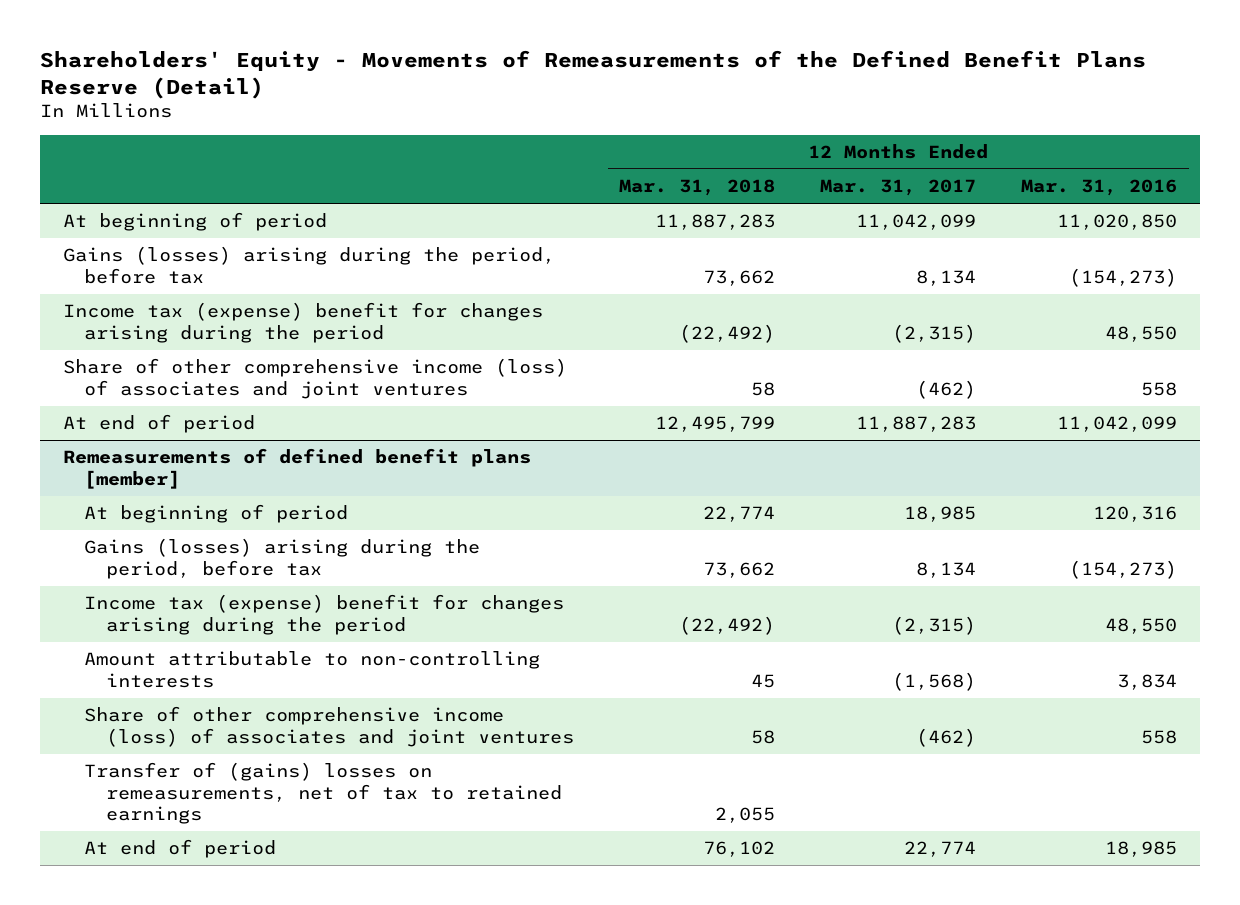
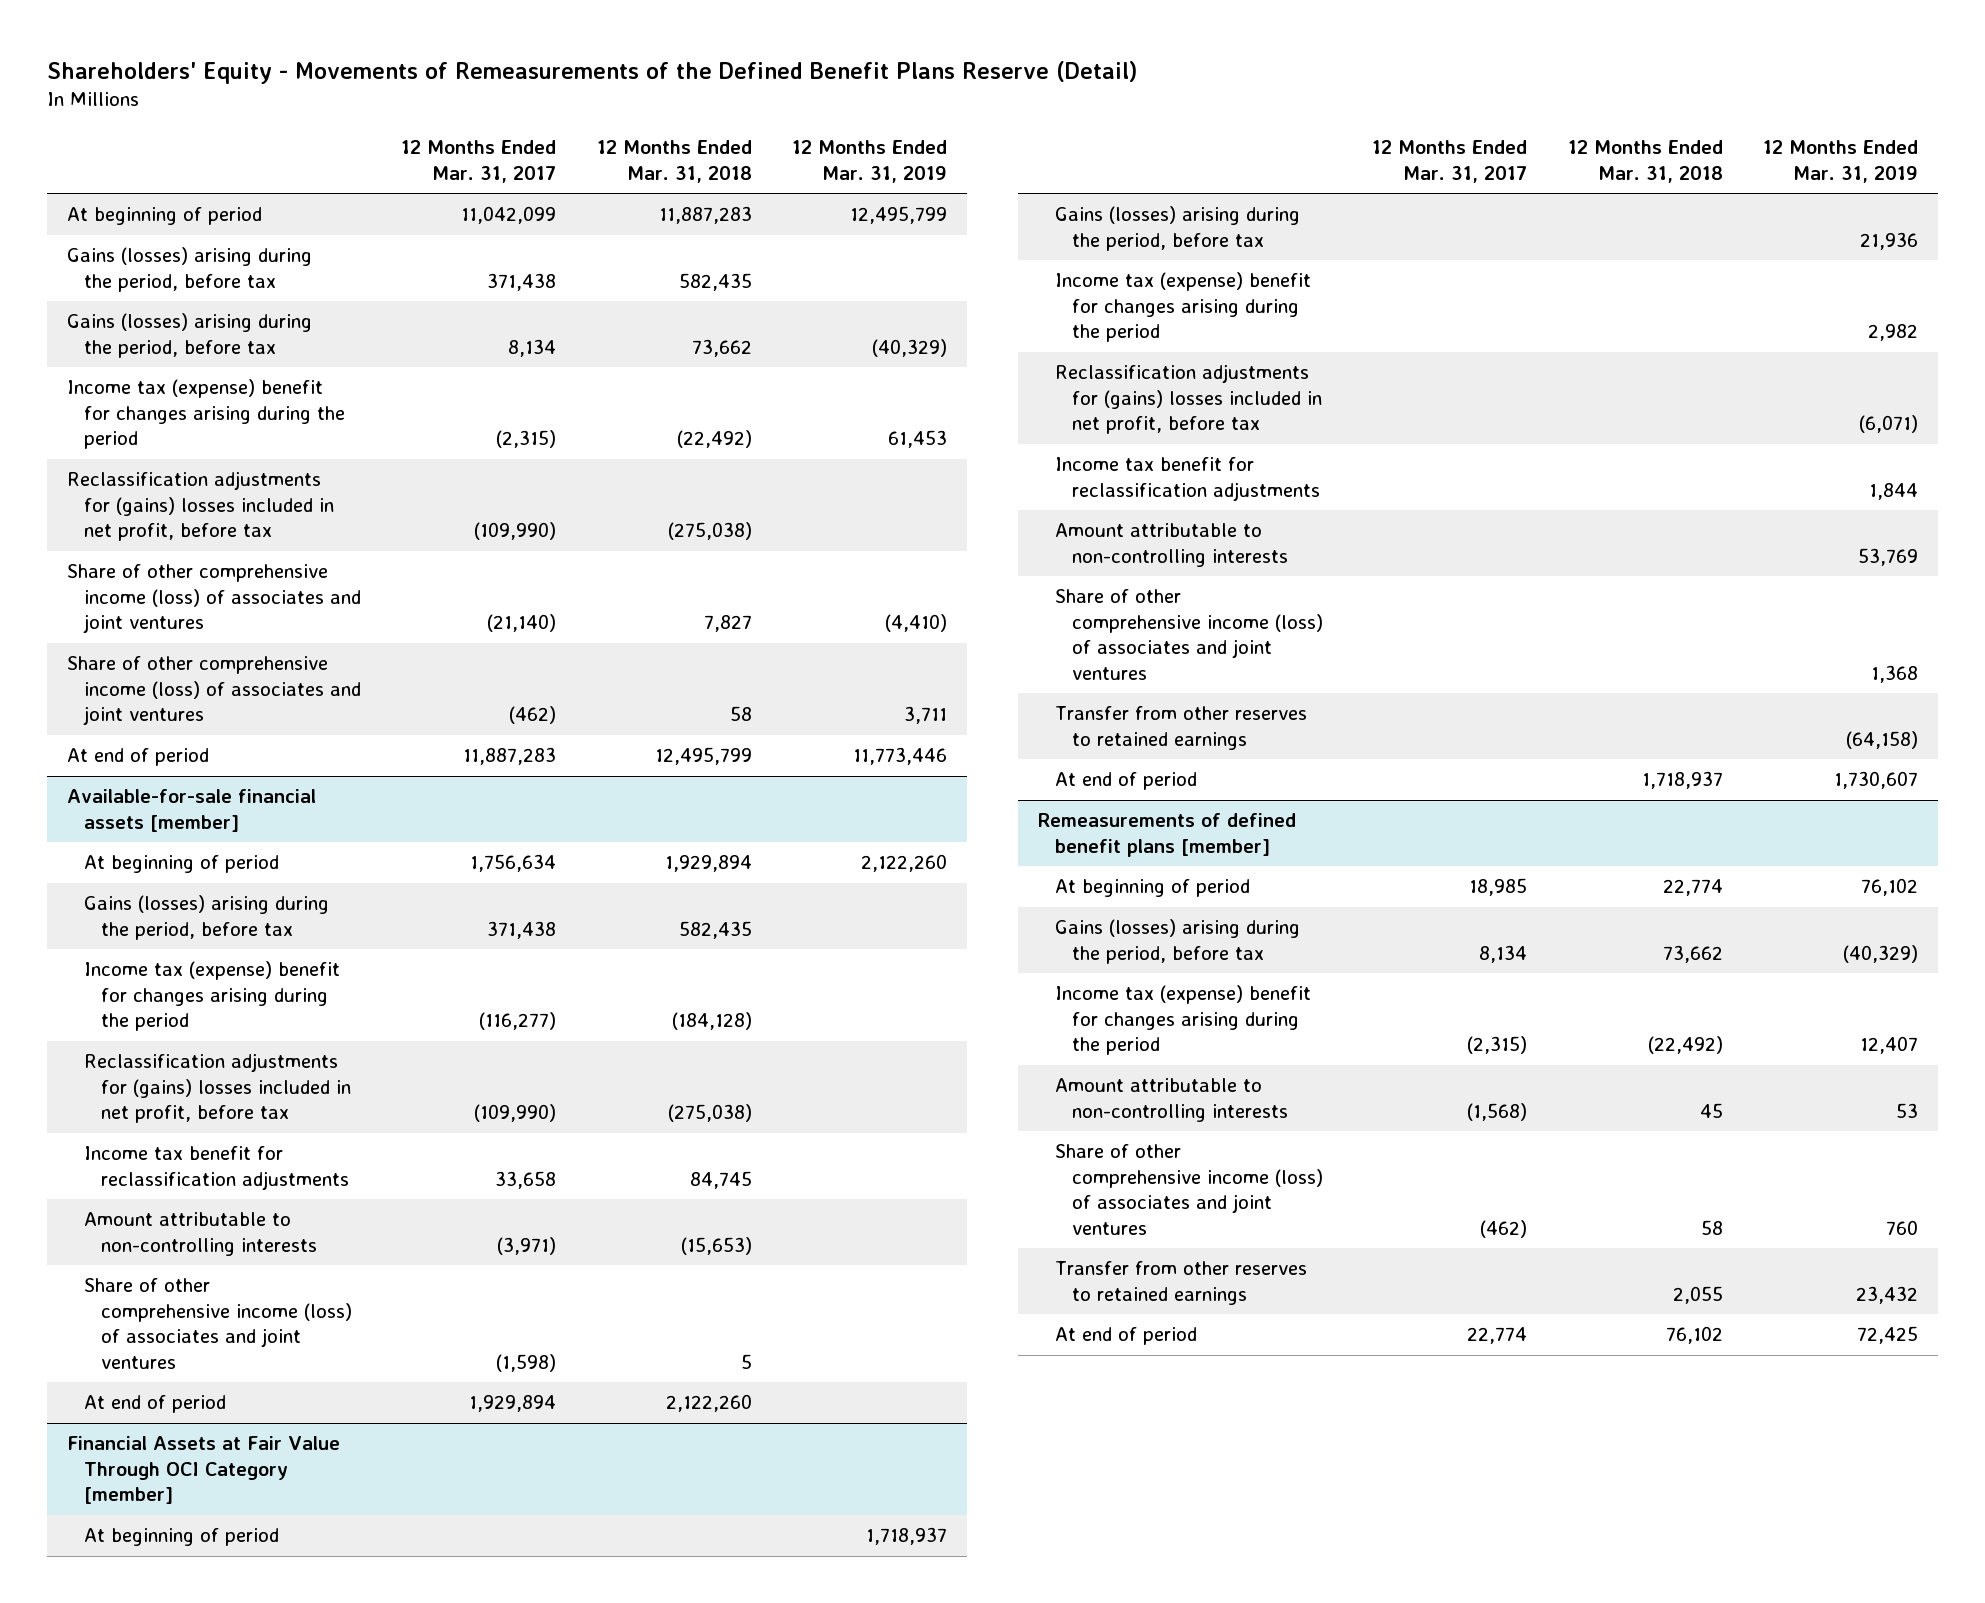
[1021,179,1178,197] Mar. 31, 2016 -> none
none -> [791,140,947,183] 12 Months Ended Mar. 31, 2019
none -> [67,247,313,292] Gains (losses) arising during the period, before tax
none -> [67,471,335,542] Reclassification adjustments for (gains) losses included in net profit, before tax
none -> [67,564,362,634] Share of other comprehensive income (loss) of associates and joint ventures
none -> [67,789,317,832] Available-for-sale financial assets [member]
none -> [84,855,280,874] At beginning of period
none -> [84,895,330,940] Gains (losses) arising during the period, before tax
none -> [84,961,341,1032] Income tax (expense) benefit for changes arising during the period
none -> [84,1053,352,1124] Reclassification adjustments for (gains) losses included in net profit, before tax
none -> [84,1146,350,1190] Income tax benefit for reclassification adjustments
none -> [84,1212,318,1256] Amount attributable to non-controlling interests
none -> [84,1278,353,1369] Share of other comprehensive income (loss) of associates and joint ventures
none -> [84,1395,227,1414] At end of period
none -> [67,1436,341,1505] Financial Assets at Fair Value Through OCI Category [member]
none -> [84,1528,280,1547] At beginning of period
none -> [1055,206,1301,251] Gains (losses) arising during the period, before tax
none -> [1055,272,1312,343] Income tax (expense) benefit for changes arising during the period
none -> [1055,364,1323,435] Reclassification adjustments for (gains) losses included in net profit, before tax
none -> [1055,457,1321,501] Income tax benefit for reclassification adjustments
none -> [1055,523,1289,567] Amount attributable to non-controlling interests
none -> [1055,589,1324,680] Share of other comprehensive income (loss) of associates and joint ventures
none -> [1055,706,1308,750] Transfer from other reserves to retained earnings
none -> [1055,772,1198,791] At end of period
[84,762,562,825] Transfer of (gains) losses on remeasurements, net of tax to retained earnings -> [1055,1261,1308,1305] Transfer from other reserves to retained earnings

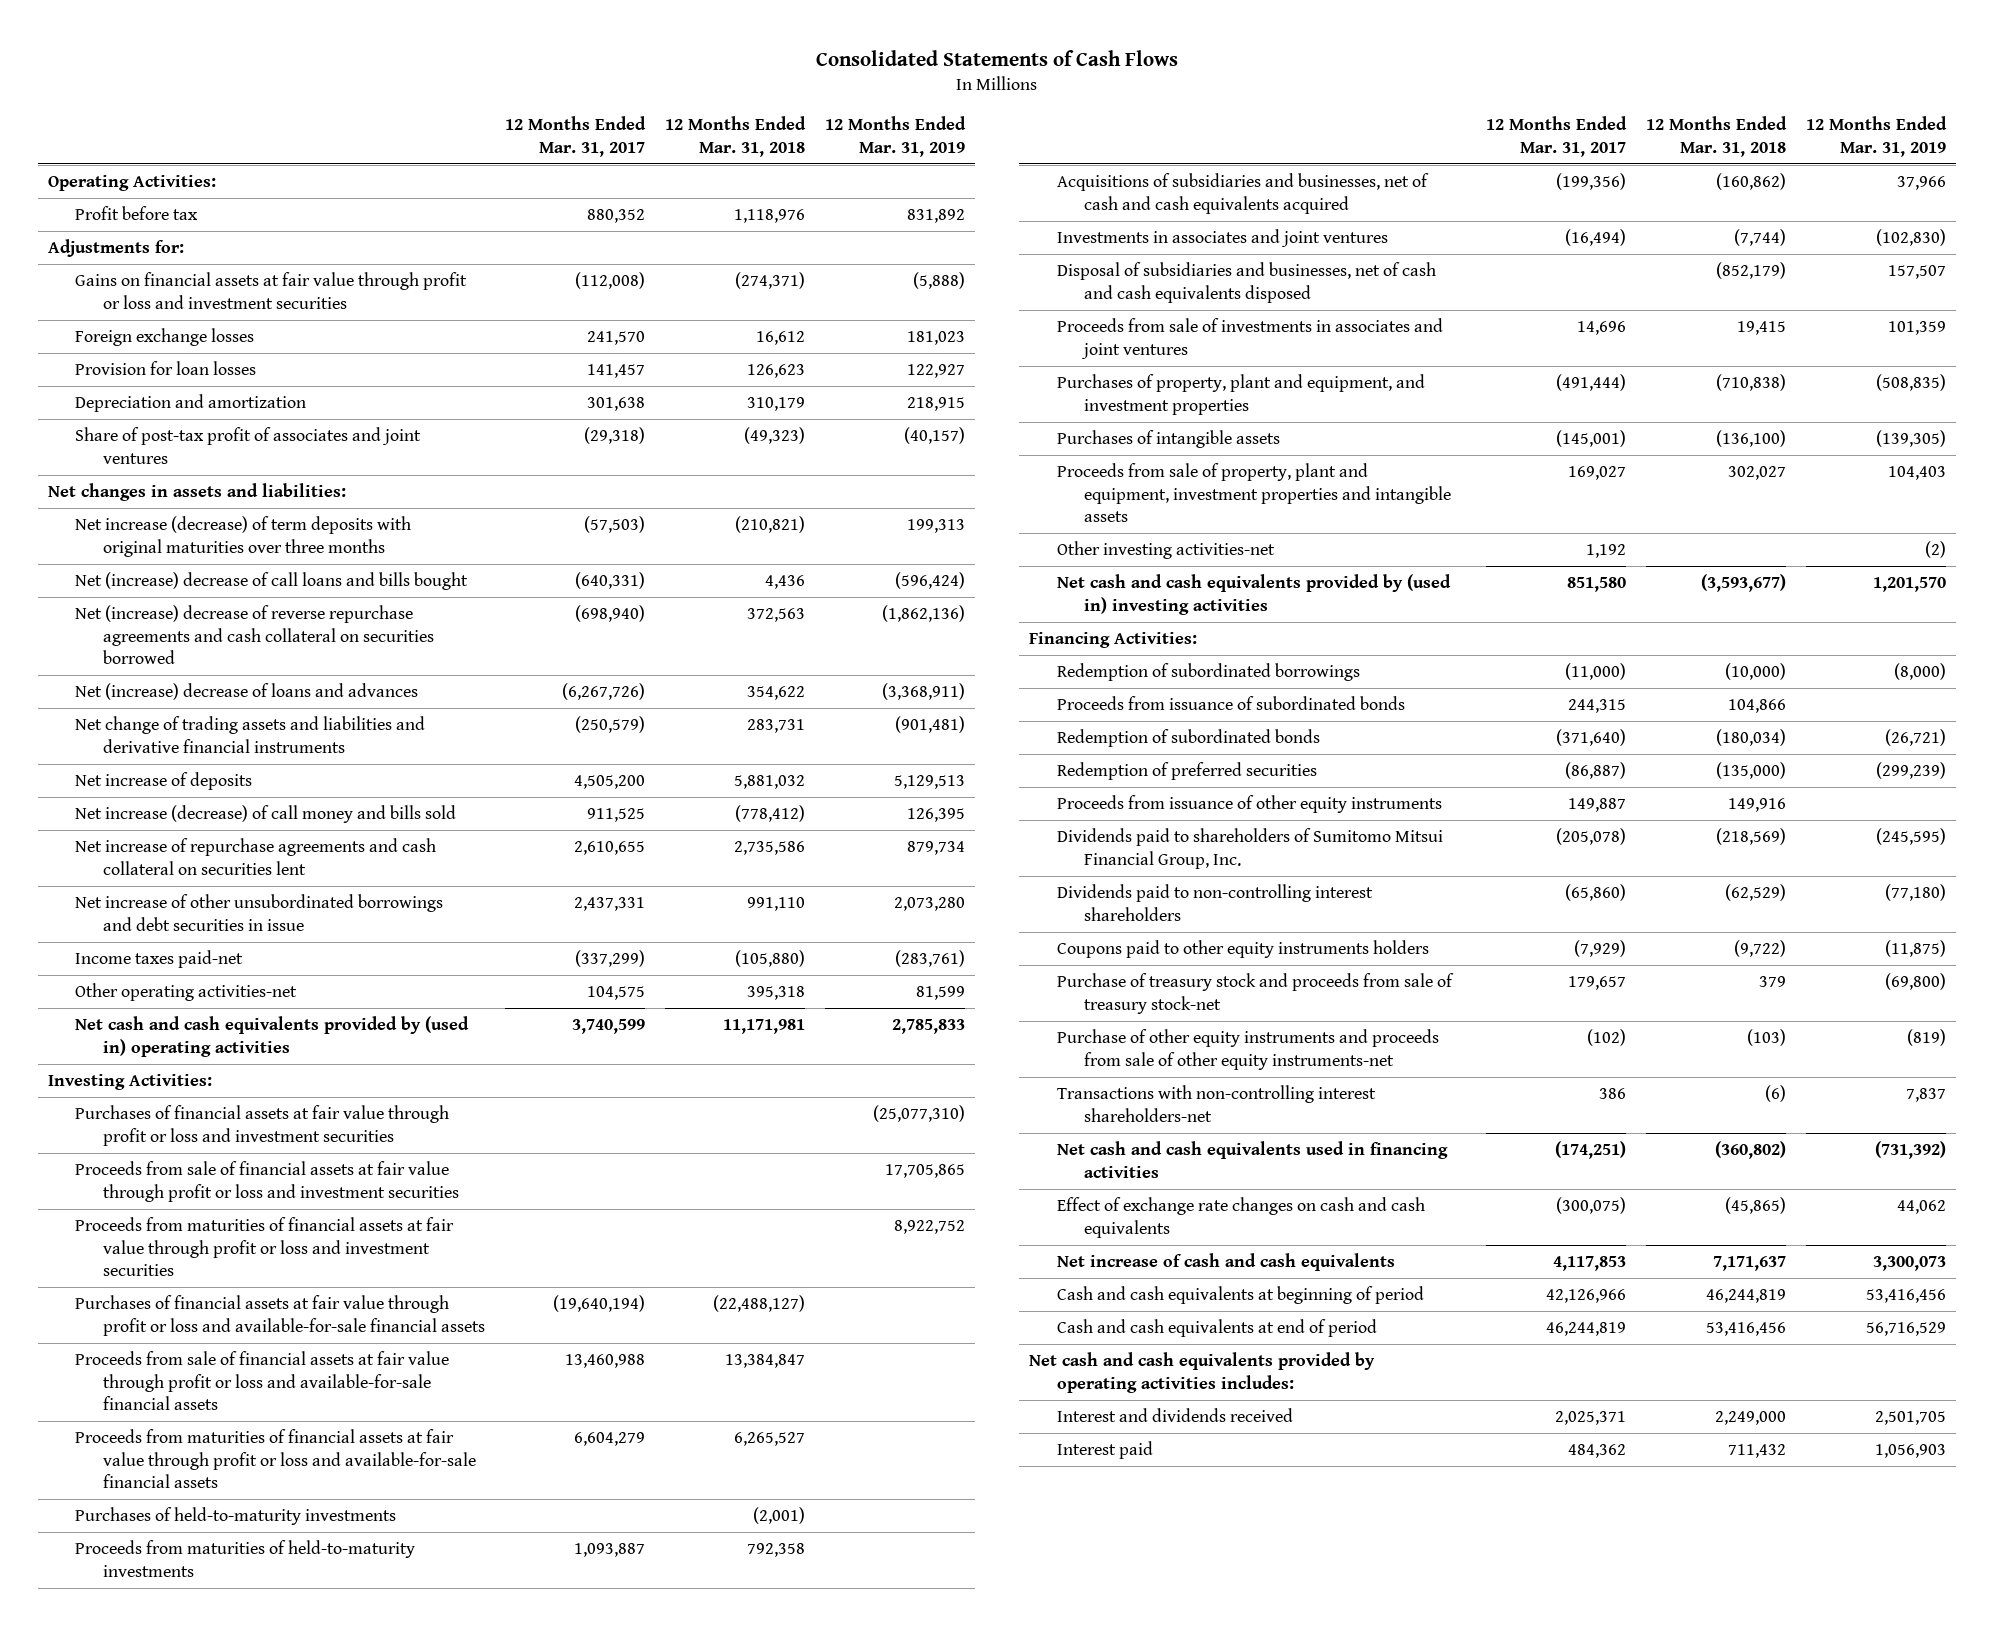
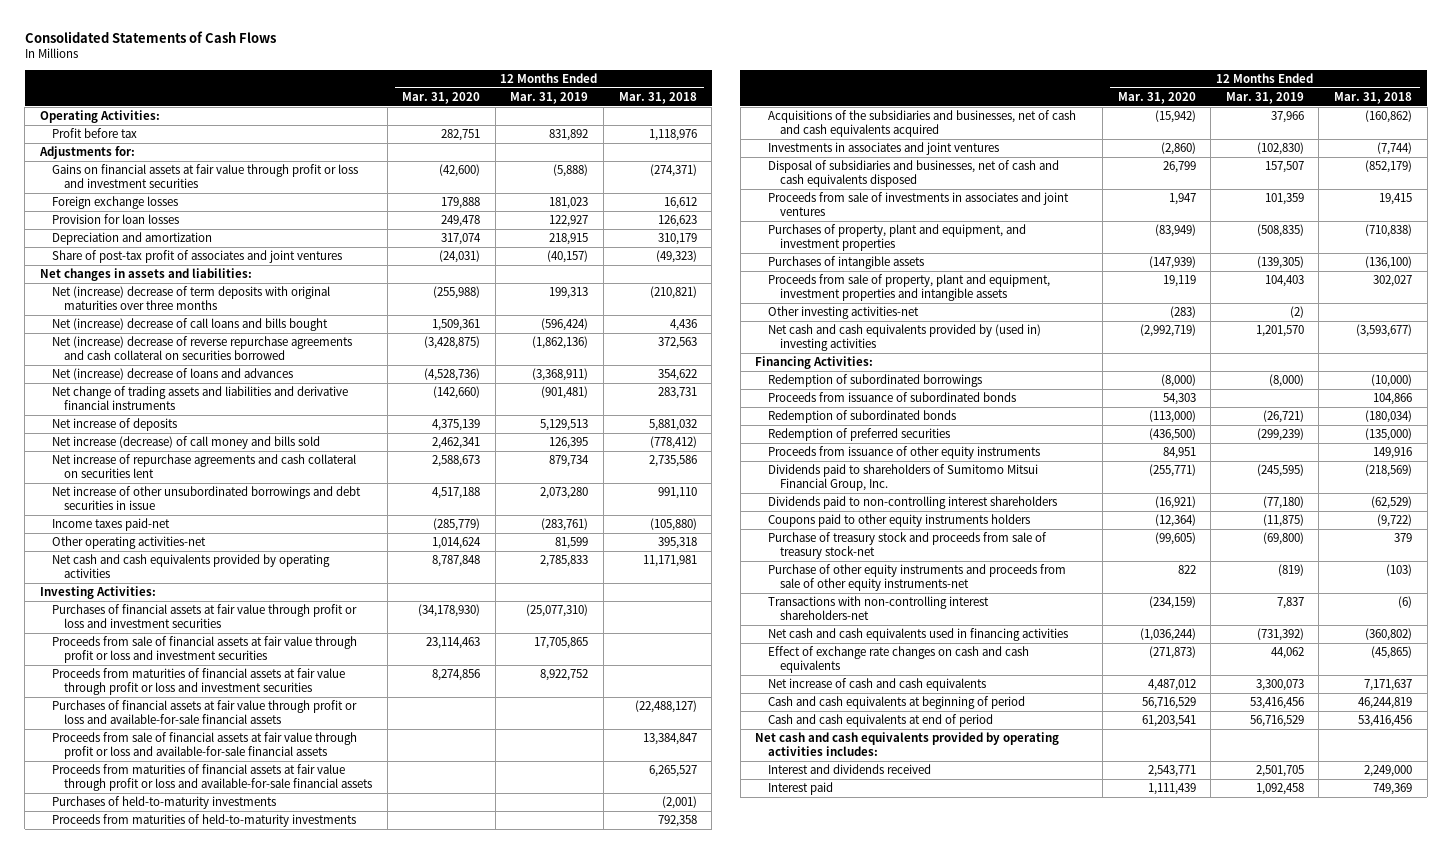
[504,116,646,157] 12 Months Ended Mar. 31, 2017 -> none
none -> [402,92,481,105] Mar. 31, 2020
[75,516,412,557] Net increase (decrease) of term deposits with original maturities over three months -> [52,286,331,310] Net (increase) decrease of term deposits with original maturities over three months
[75,1016,470,1057] Net cash and cash equivalents provided by (used in) operating activities -> [52,554,331,578] Net cash and cash equivalents provided by operating activities
[1056,173,1429,214] Acquisitions of subsidiaries and businesses, net of cash and cash equivalents acquired -> [767,110,1076,137] Acquisitions of the subsidiaries and businesses, net of cash and cash equivalents acquired
[1728,1444,1787,1459] 711,432 -> [1372,783,1412,796] 749,369
[1875,1444,1947,1459] 1,056,903 -> [1255,783,1304,796] 1,092,458

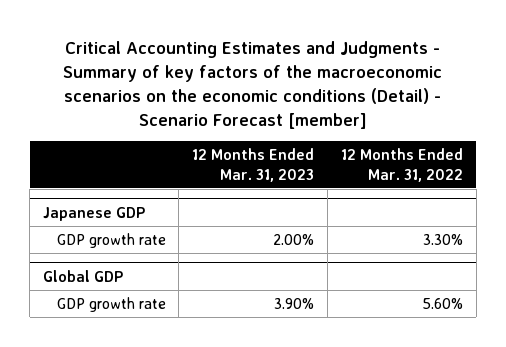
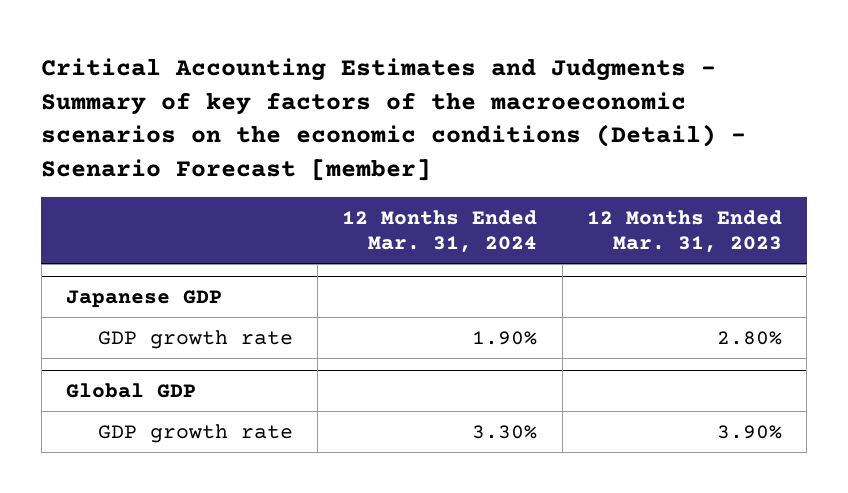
[340,147,463,182] 12 Months Ended Mar. 31, 2022 -> none
none -> [342,210,538,253] 12 Months Ended Mar. 31, 2024
[273,233,315,245] 2.00% -> [717,330,783,345] 2.80%

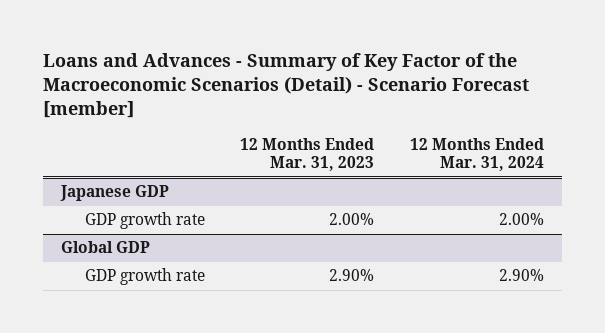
[41,58,747,181] Critical Accounting Estimates and Judgments - Summary of key factors of the macroeconomic scenarios on the economic conditions (Detail) - Scenario Forecast [member] -> [42,52,529,118] Loans and Advances - Summary of Key Factor of the Macroeconomic Scenarios (Detail) - Scenario Forecast [member]
[472,330,538,345] 1.90% -> [499,213,545,226] 2.00%
[717,330,783,345] 2.80% -> [329,213,375,226] 2.00%
[472,424,538,439] 3.30% -> [499,269,545,282] 2.90%
[717,424,783,439] 3.90% -> [329,269,375,282] 2.90%

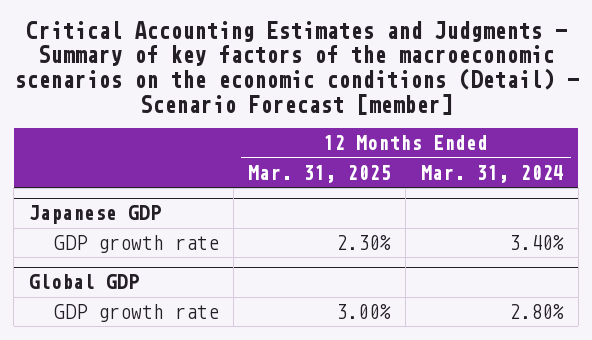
[42,52,529,118] Loans and Advances - Summary of Key Factor of the Macroeconomic Scenarios (Detail) - Scenario Forecast [member] -> [14,20,580,115] Critical Accounting Estimates and Judgments - Summary of key factors of the macroeconomic scenarios on the economic conditions (Detail) - Scenario Forecast [member]
[240,137,375,172] 12 Months Ended Mar. 31, 2023 -> none
none -> [248,164,392,183] Mar. 31, 2025
[499,213,545,226] 2.00% -> [508,235,564,251] 3.40%
[499,269,545,282] 2.90% -> [508,304,564,320] 2.80%

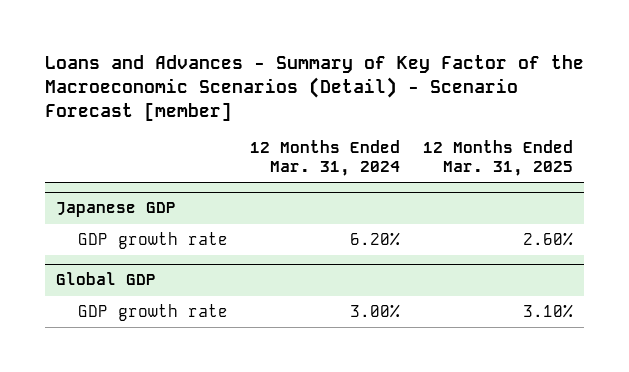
[14,20,580,115] Critical Accounting Estimates and Judgments - Summary of key factors of the macroeconomic scenarios on the economic conditions (Detail) - Scenario Forecast [member] -> [44,54,584,121] Loans and Advances - Summary of Key Factor of the Macroeconomic Scenarios (Detail) - Scenario Forecast [member]
[336,235,392,251] 2.30% -> [522,231,573,246] 2.60%
[508,235,564,251] 3.40% -> [350,231,401,246] 6.20%
[336,304,392,320] 3.00% -> [522,303,573,318] 3.10%
[508,304,564,320] 2.80% -> [350,303,401,318] 3.00%

